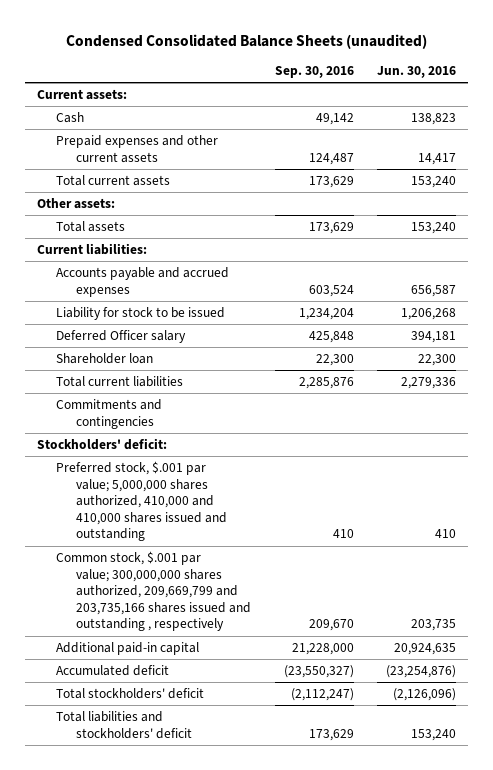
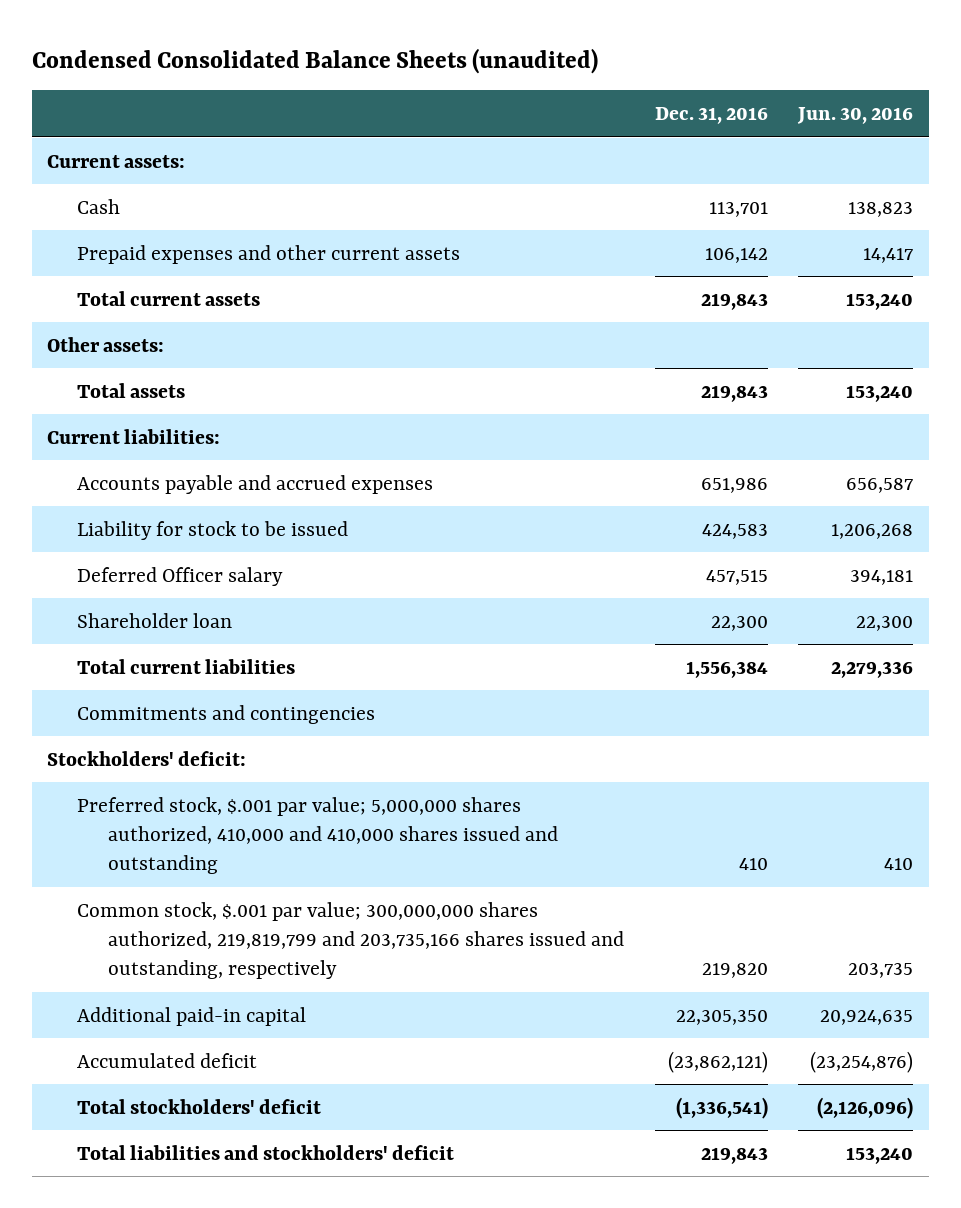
[274,66,354,79] Sep. 30, 2016 -> none
none -> [654,107,768,125] Dec. 31, 2016
[56,550,252,632] Common stock, $.001 par value; 300,000,000 shares authorized, 209,669,799 and 203,735,166 shares issued and outstanding , respectively -> [77,901,624,980] Common stock, $.001 par value; 300,000,000 shares authorized, 219,819,799 and 203,735,166 shares issued and outstanding, respectively

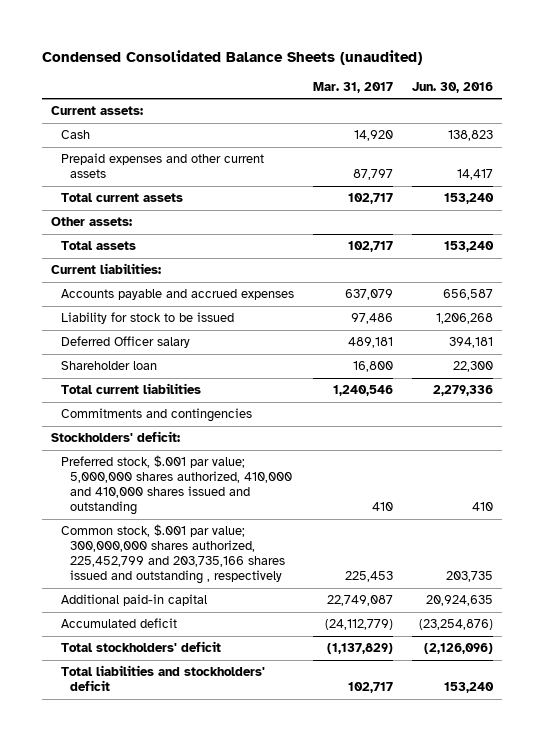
[654,107,768,125] Dec. 31, 2016 -> none
none -> [312,81,393,93] Mar. 31, 2017
[77,901,624,980] Common stock, $.001 par value; 300,000,000 shares authorized, 219,819,799 and 203,735,166 shares issued and outstanding, respectively -> [60,524,286,585] Common stock, $.001 par value; 300,000,000 shares authorized, 225,452,799 and 203,735,166 shares issued and outstanding , respectively

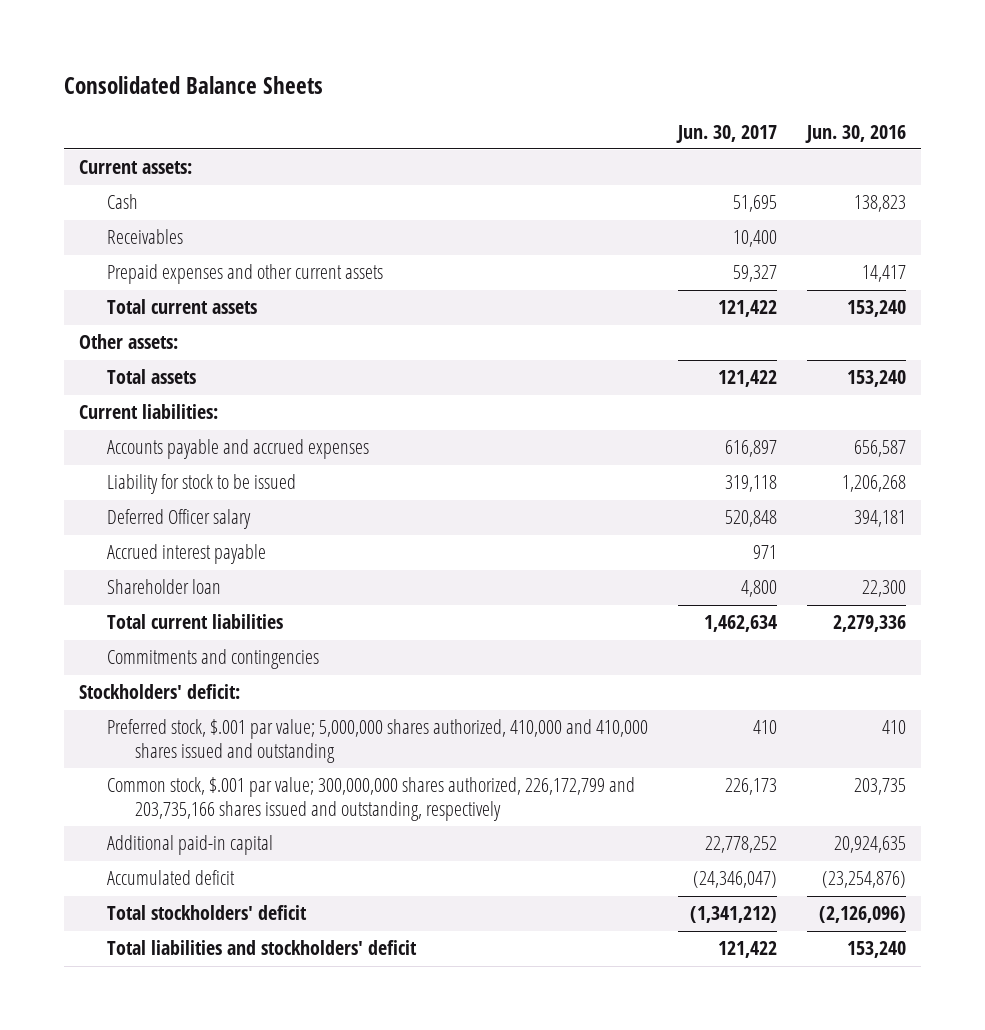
[41,49,422,65] Condensed Consolidated Balance Sheets (unaudited) -> [63,76,323,95] Consolidated Balance Sheets
[312,81,393,93] Mar. 31, 2017 -> none
none -> [675,124,777,143] Jun. 30, 2017
none -> [106,229,183,245] Receivables
none -> [106,544,266,565] Accrued interest payable
[60,524,286,585] Common stock, $.001 par value; 300,000,000 shares authorized, 225,452,799 and 203,735,166 shares issued and outstanding , respectively -> [106,777,635,821] Common stock, $.001 par value; 300,000,000 shares authorized, 226,172,799 and 203,735,166 shares issued and outstanding, respectively

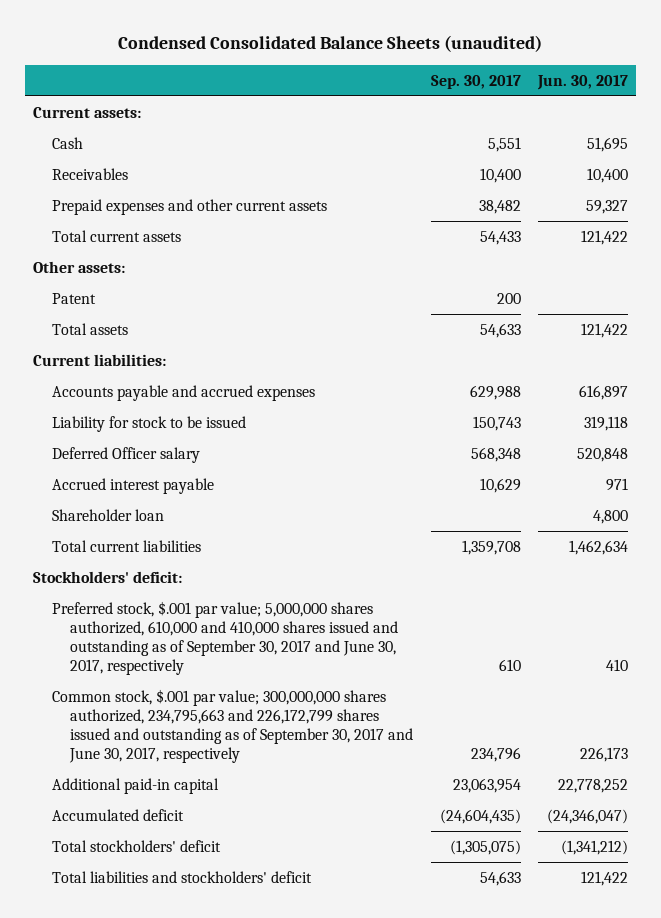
[63,76,323,95] Consolidated Balance Sheets -> [118,35,543,53] Condensed Consolidated Balance Sheets (unaudited)
[805,124,907,143] Jun. 30, 2016 -> none
none -> [430,74,521,89] Sep. 30, 2017
none -> [51,292,96,304] Patent
[106,649,319,670] Commitments and contingencies -> none
[106,719,648,763] Preferred stock, $.001 par value; 5,000,000 shares authorized, 410,000 and 410,000 shares issued and outstanding -> [51,600,399,675] Preferred stock, $.001 par value; 5,000,000 shares authorized, 610,000 and 410,000 shares issued and outstanding as of September 30, 2017 and June 30, 2017, respectively
[106,777,635,821] Common stock, $.001 par value; 300,000,000 shares authorized, 226,172,799 and 203,735,166 shares issued and outstanding, respectively -> [51,688,414,763] Common stock, $.001 par value; 300,000,000 shares authorized, 234,795,663 and 226,172,799 shares issued and outstanding as of September 30, 2017 and June 30, 2017, respectively

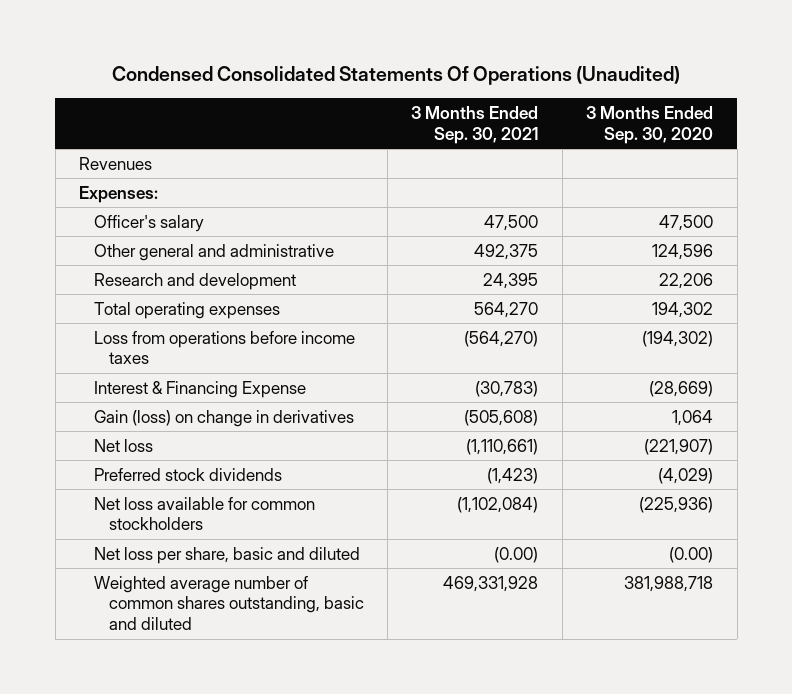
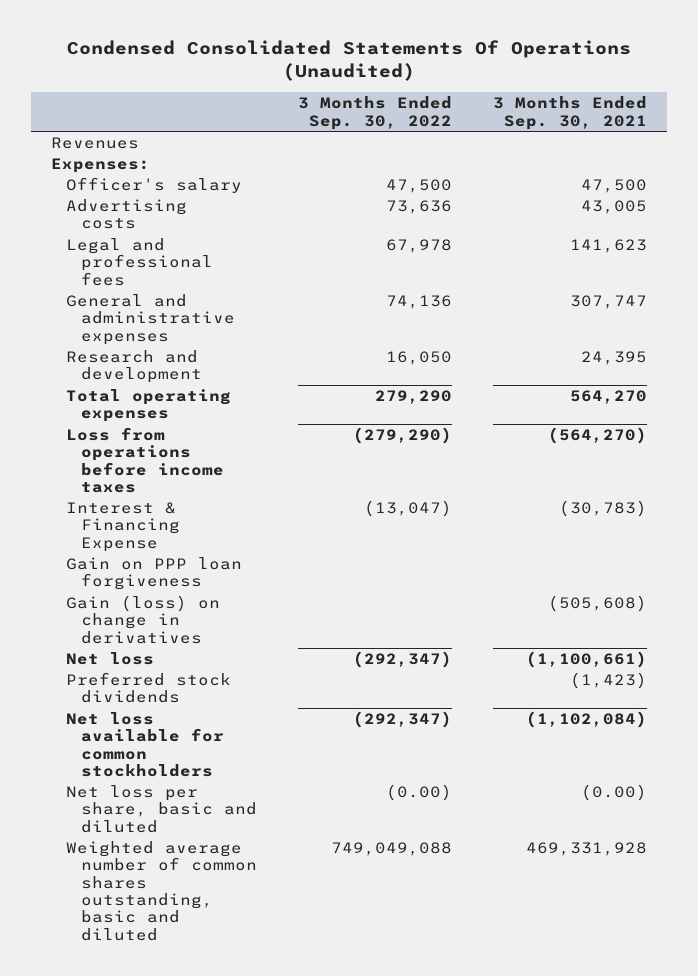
[586,105,714,144] 3 Months Ended Sep. 30, 2020 -> none
none -> [297,96,452,130] 3 Months Ended Sep. 30, 2022
none -> [66,198,188,230] Advertising costs
none -> [66,237,214,286] Legal and professional fees
[93,243,334,261] Other general and administrative -> [66,293,236,345] General and administrative expenses
[474,243,539,260] 492,375 -> [569,294,647,309] 307,747
none -> [66,556,243,591] Gain on PPP loan forgiveness
[466,438,539,455] (1,110,661) -> [525,650,647,668] (1,100,661)

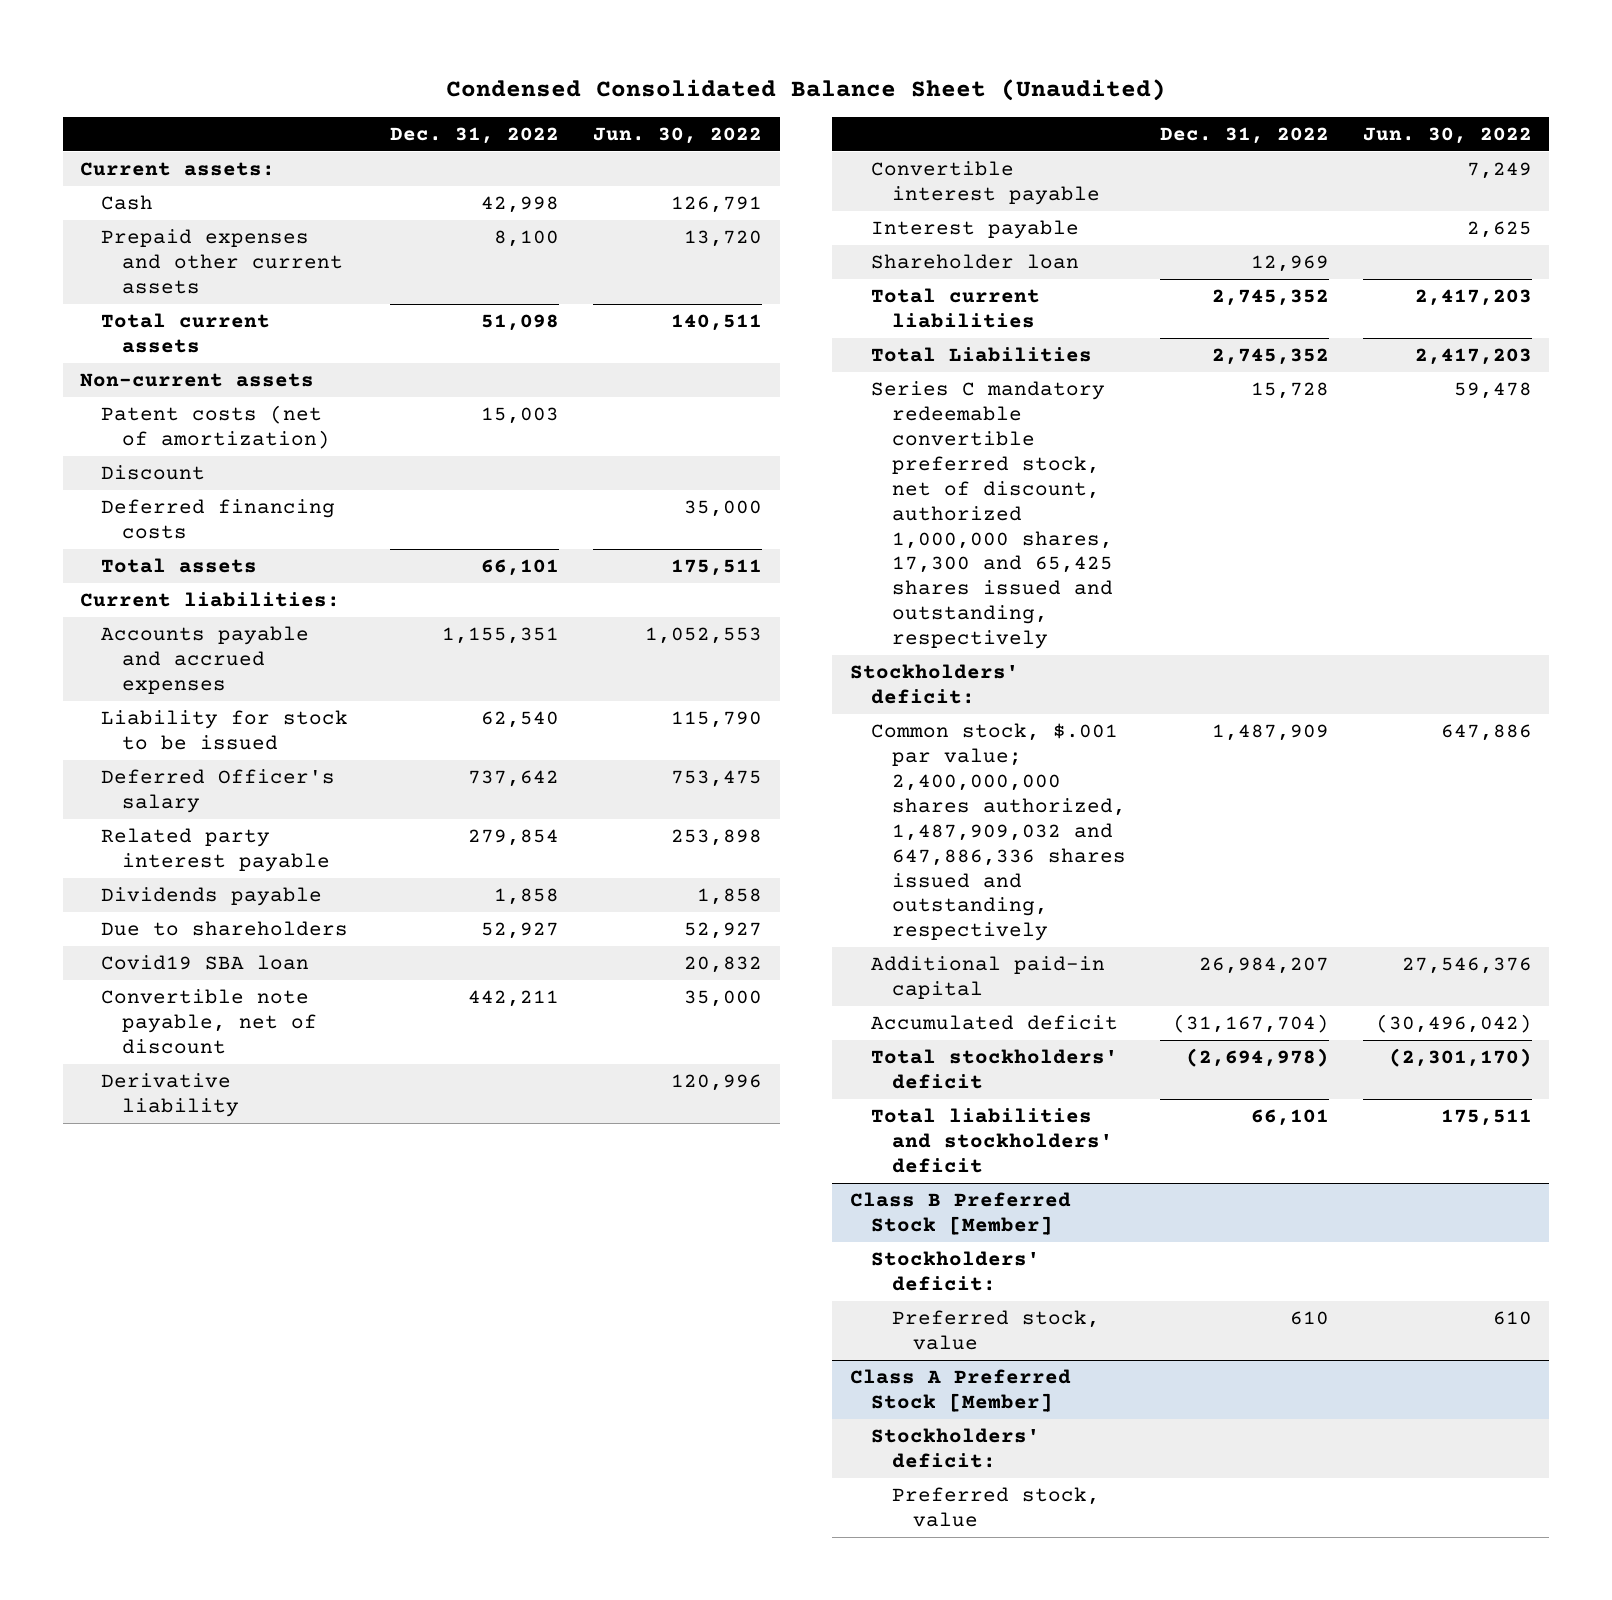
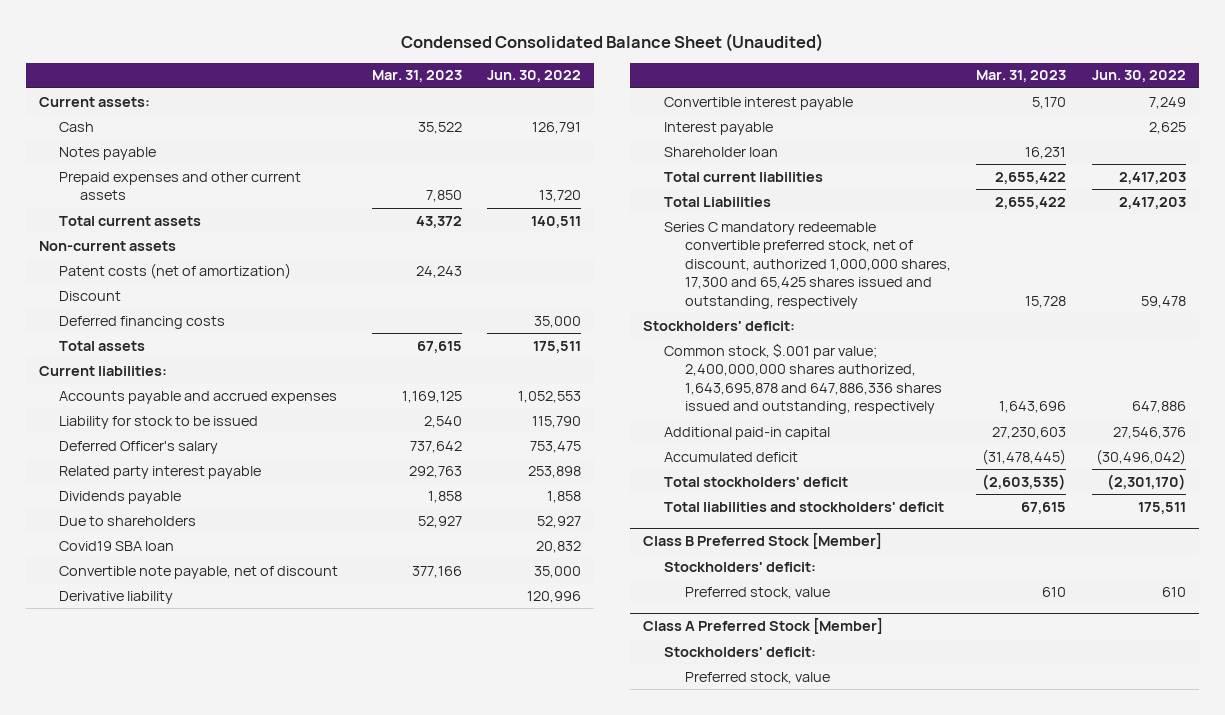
[390,126,560,144] Dec. 31, 2022 -> none
none -> [371,70,462,83] Mar. 31, 2023
none -> [59,146,157,160] Notes payable
[870,723,1126,942] Common stock, $.001 par value; 2,400,000,000 shares authorized, 1,487,909,032 and 647,886,336 shares issued and outstanding, respectively -> [663,342,942,415] Common stock, $.001 par value; 2,400,000,000 shares authorized, 1,643,695,878 and 647,886,336 shares issued and outstanding, respectively

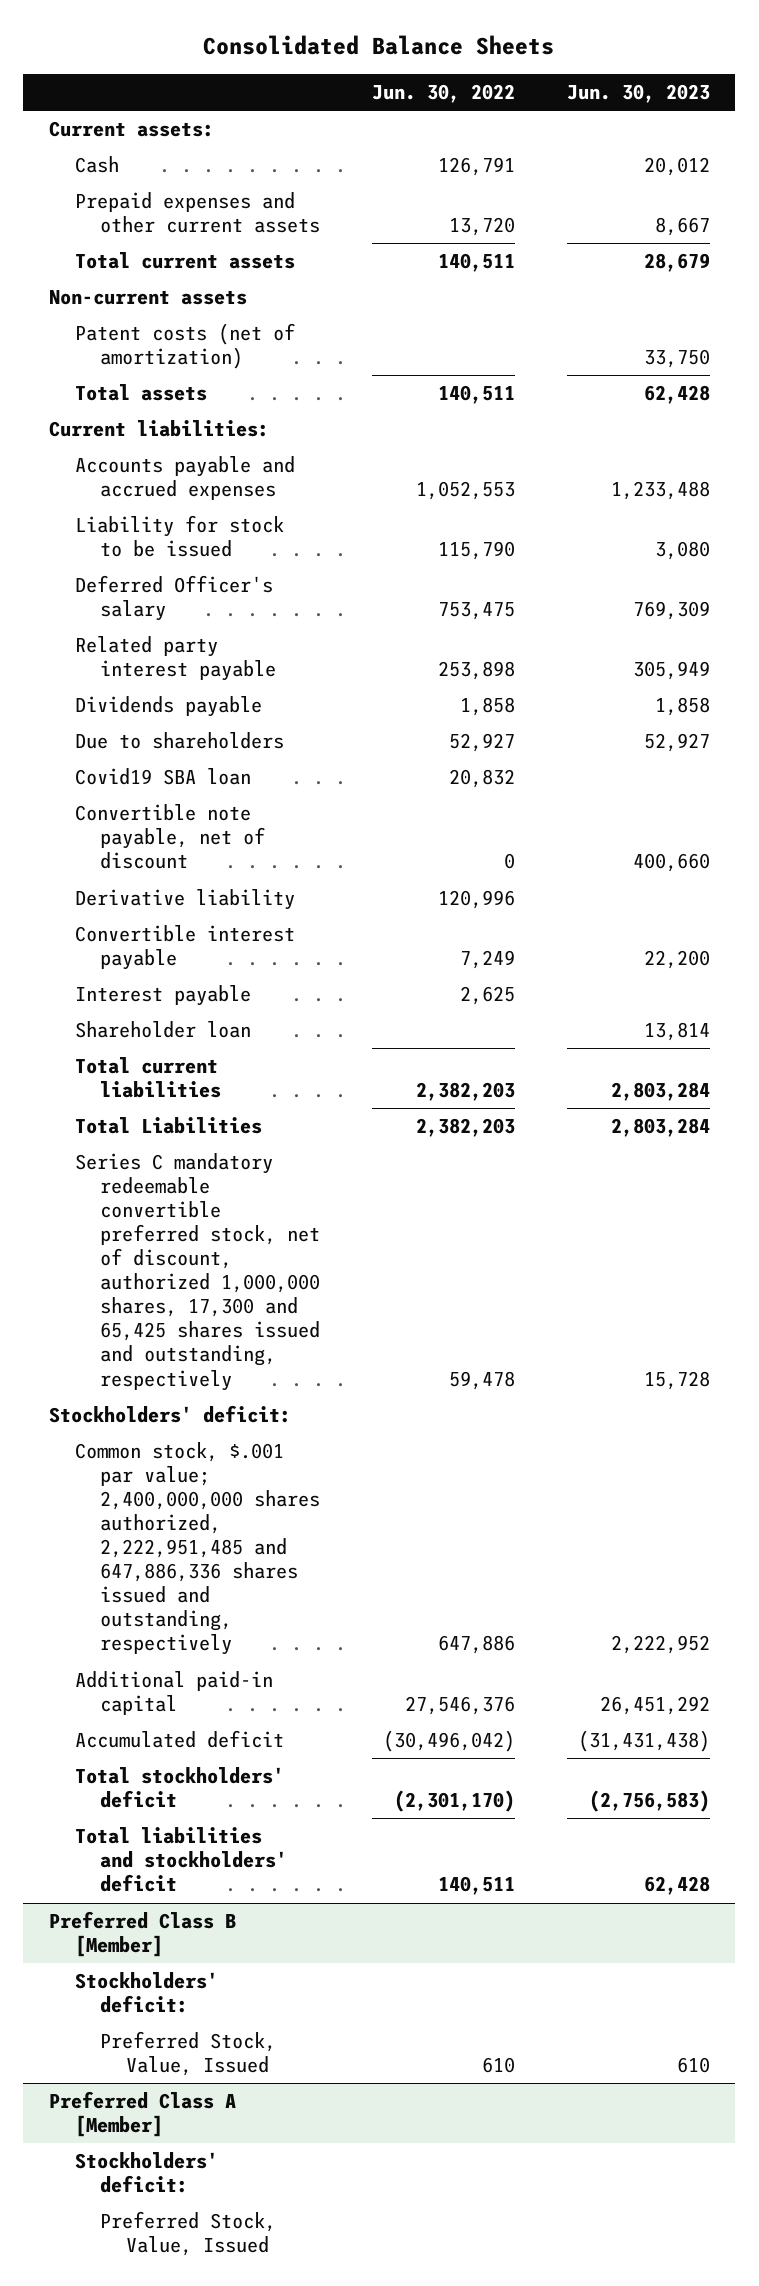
[401,33,824,53] Condensed Consolidated Balance Sheet (Unaudited) -> [203,34,555,55] Consolidated Balance Sheets
[371,70,462,83] Mar. 31, 2023 -> none
none -> [566,83,710,103] Jun. 30, 2023
[59,146,157,160] Notes payable -> none
[59,290,122,301] Discount -> none
[59,315,226,329] Deferred financing costs -> none
[533,340,582,353] 175,511 -> [437,385,515,405] 140,511
[534,565,582,578] 35,000 -> [503,853,515,870] 0
[1118,171,1186,184] 2,417,203 -> [415,1082,515,1102] 2,382,203
[1118,196,1186,209] 2,417,203 -> [415,1118,515,1138] 2,382,203
[663,342,942,415] Common stock, $.001 par value; 2,400,000,000 shares authorized, 1,643,695,878 and 647,886,336 shares issued and outstanding, respectively -> [74,1442,321,1656] Common stock, $.001 par value; 2,400,000,000 shares authorized, 2,222,951,485 and 647,886,336 shares issued and outstanding, respectively
[1137,501,1186,514] 175,511 -> [437,1876,515,1896] 140,511
[643,533,883,550] Class B Preferred Stock [Member] -> [49,1911,237,1958] Preferred Class B [Member]
[684,586,830,599] Preferred stock, value -> [100,2031,277,2077] Preferred Stock, Value, Issued
[643,618,884,635] Class A Preferred Stock [Member] -> [49,2091,237,2138] Preferred Class A [Member]
[684,671,830,684] Preferred stock, value -> [100,2211,277,2257] Preferred Stock, Value, Issued

